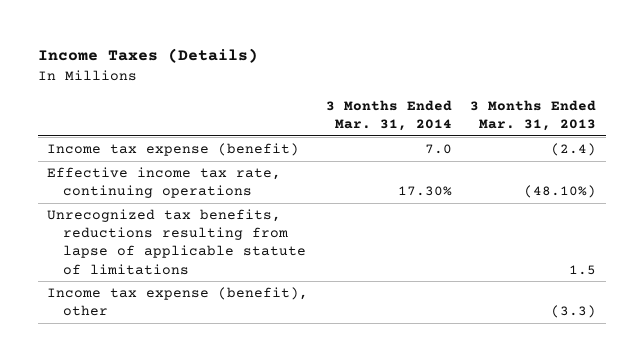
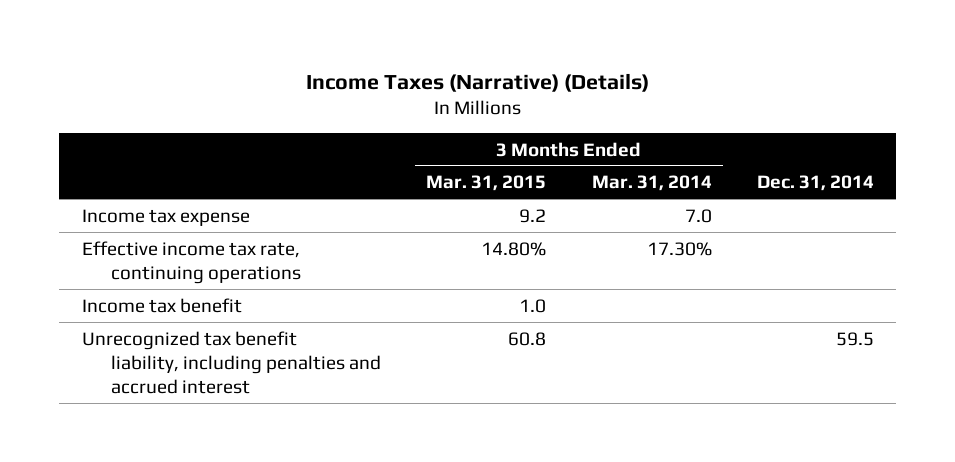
[37,48,258,64] Income Taxes (Details) -> [305,72,649,92] Income Taxes (Narrative) (Details)
[470,100,597,132] 3 Months Ended Mar. 31, 2013 -> none
none -> [426,175,547,192] Mar. 31, 2015
none -> [756,175,874,192] Dec. 31, 2014
[46,143,299,157] Income tax expense (benefit) -> [81,208,250,226] Income tax expense
[46,209,307,275] Unrecognized tax benefits, reductions resulting from lapse of applicable statute of limitations -> none
[46,287,308,317] Income tax expense (benefit), other -> [81,297,242,313] Income tax benefit
none -> [81,330,382,394] Unrecognized tax benefit liability, including penalties and accrued interest

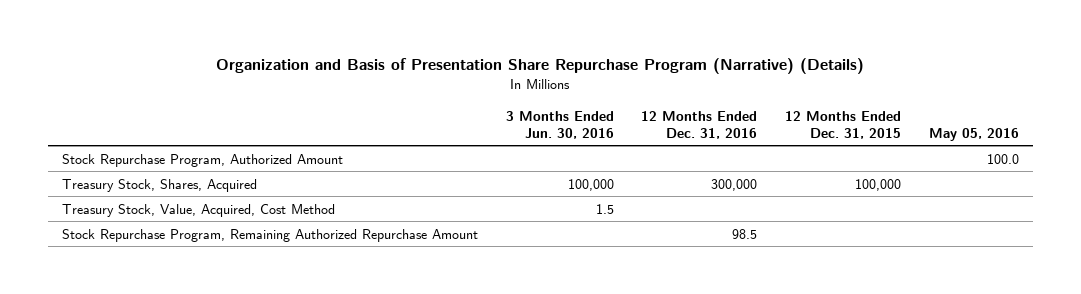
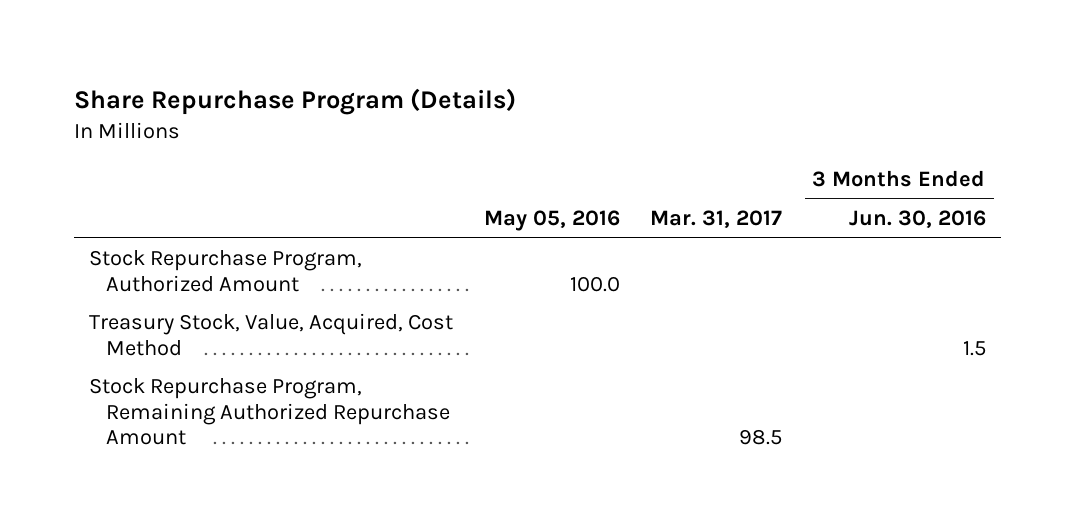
[216,58,865,75] Organization and Basis of Presentation Share Repurchase Program (Narrative) (Details) -> [74,88,517,116] Share Repurchase Program (Details)
[641,110,758,139] 12 Months Ended Dec. 31, 2016 -> none
[785,110,902,139] 12 Months Ended Dec. 31, 2015 -> none
none -> [650,210,783,229] Mar. 31, 2017
[62,178,258,192] Treasury Stock, Shares, Acquired -> none

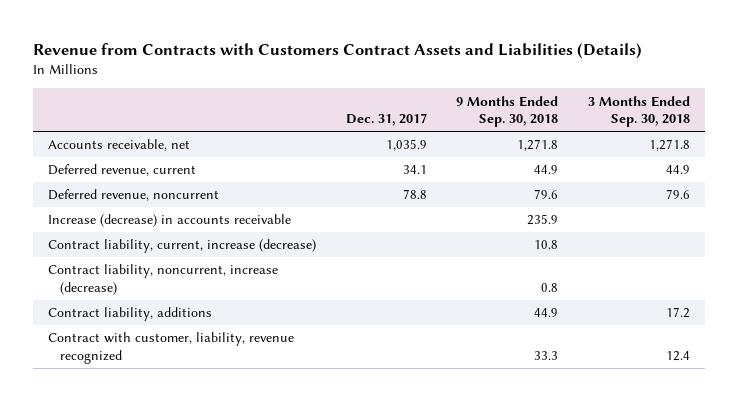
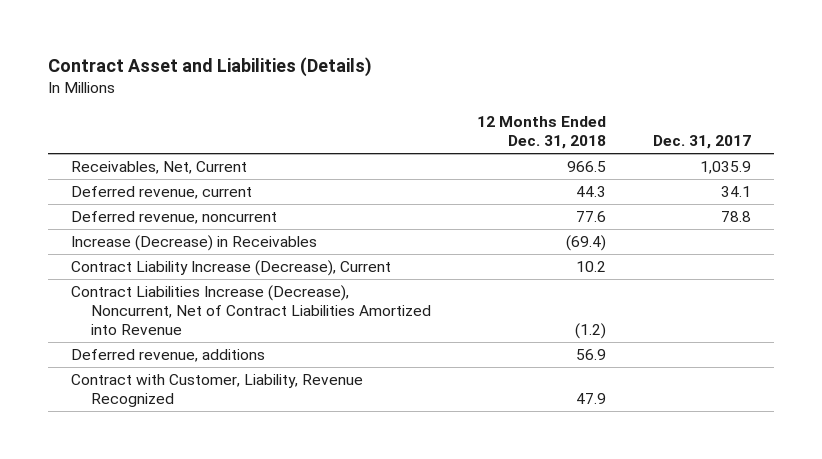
[32,43,642,60] Revenue from Contracts with Customers Contract Assets and Liabilities (Details) -> [47,57,372,78] Contract Asset and Liabilities (Details)
[456,95,559,128] 9 Months Ended Sep. 30, 2018 -> none
[588,95,691,128] 3 Months Ended Sep. 30, 2018 -> none
none -> [477,116,607,150] 12 Months Ended Dec. 31, 2018
[47,139,190,152] Accounts receivable, net -> [71,161,248,175] Receivables, Net, Current
[47,214,291,228] Increase (decrease) in accounts receivable -> [71,235,318,252] Increase (Decrease) in Receivables
[47,239,316,254] Contract liability, current, increase (decrease) -> [71,260,392,277] Contract Liability Increase (Decrease), Current
[47,264,278,295] Contract liability, noncurrent, increase (decrease) -> [71,285,431,336] Contract Liabilities Increase (Decrease), Noncurrent, Net of Contract Liabilities Amortized into Revenue
[47,307,212,322] Contract liability, additions -> [71,349,266,363] Deferred revenue, additions
[47,332,294,364] Contract with customer, liability, revenue recognized -> [71,374,364,408] Contract with Customer, Liability, Revenue Recognized

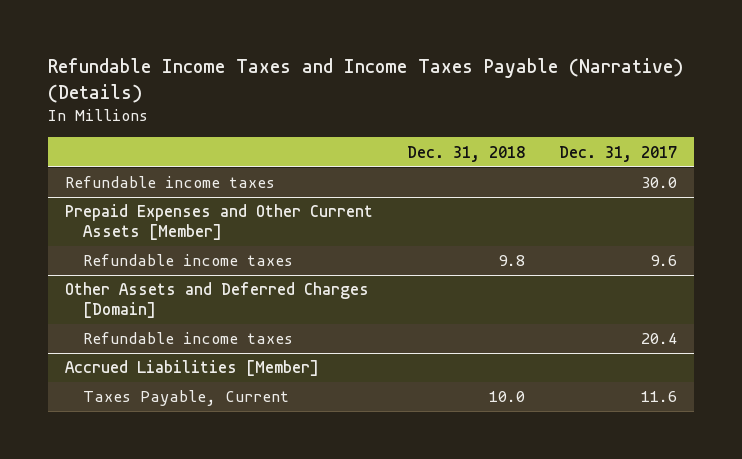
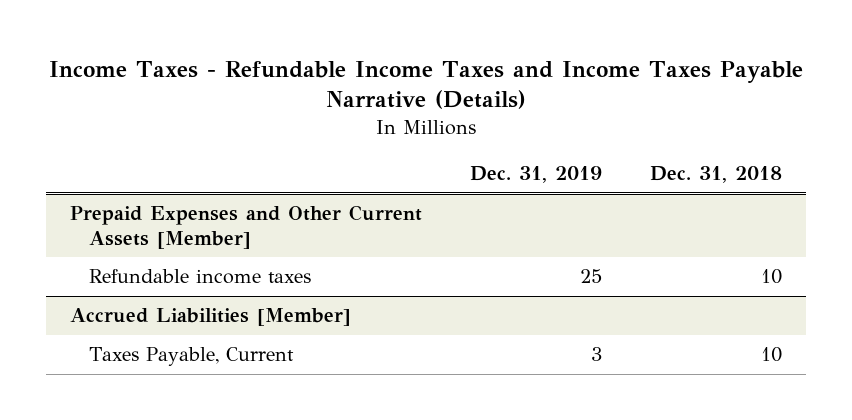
[47,58,683,103] Refundable Income Taxes and Income Taxes Payable (Narrative) (Details) -> [49,60,804,110] Income Taxes - Refundable Income Taxes and Income Taxes Payable Narrative (Details)
[558,145,677,162] Dec. 31, 2017 -> none
none -> [470,166,603,184] Dec. 31, 2019
[64,176,275,189] Refundable income taxes -> none
[64,282,369,319] Other Assets and Deferred Charges [Domain] -> none
[83,332,294,345] Refundable income taxes -> none
[497,255,525,267] 9.8 -> [761,269,783,285] 10
[488,391,525,403] 10.0 -> [761,347,783,363] 10

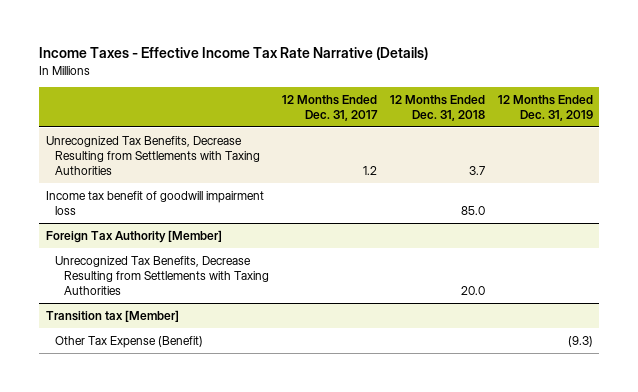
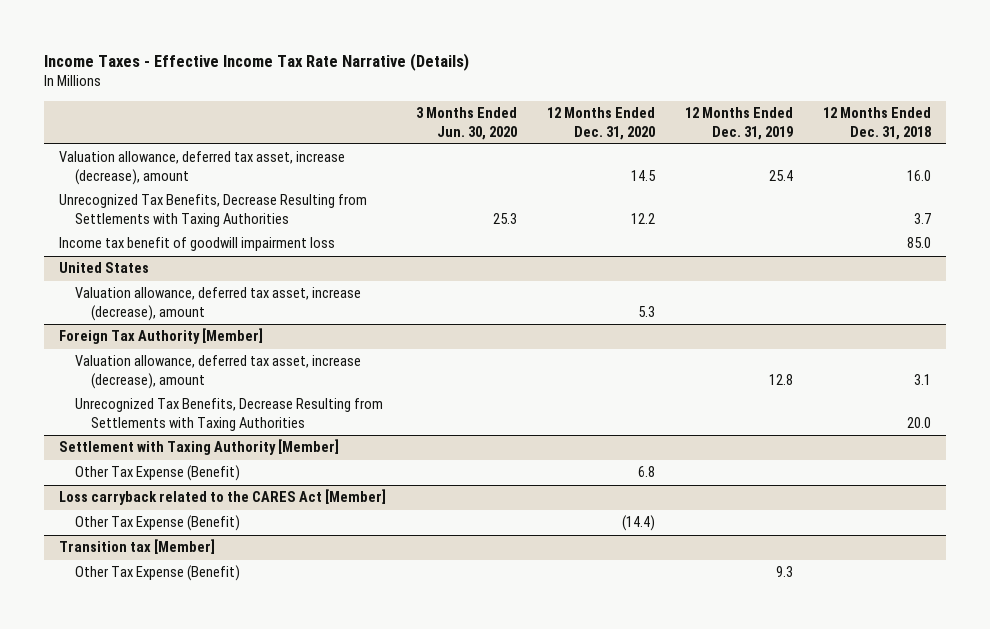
[282,94,379,121] 12 Months Ended Dec. 31, 2017 -> none
none -> [416,107,518,140] 3 Months Ended Jun. 30, 2020
none -> [547,107,656,140] 12 Months Ended Dec. 31, 2020
none -> [59,151,346,185] Valuation allowance, deferred tax asset, increase (decrease), amount
none -> [59,262,150,274] United States
none -> [75,287,362,321] Valuation allowance, deferred tax asset, increase (decrease), amount
none -> [75,355,362,389] Valuation allowance, deferred tax asset, increase (decrease), amount
none -> [59,439,340,456] Settlement with Taxing Authority [Member]
none -> [75,465,241,482] Other Tax Expense (Benefit)
none -> [59,489,387,506] Loss carryback related to the CARES Act [Member]
none -> [75,515,241,532] Other Tax Expense (Benefit)
[567,335,593,347] (9.3) -> [776,566,794,578] 9.3

